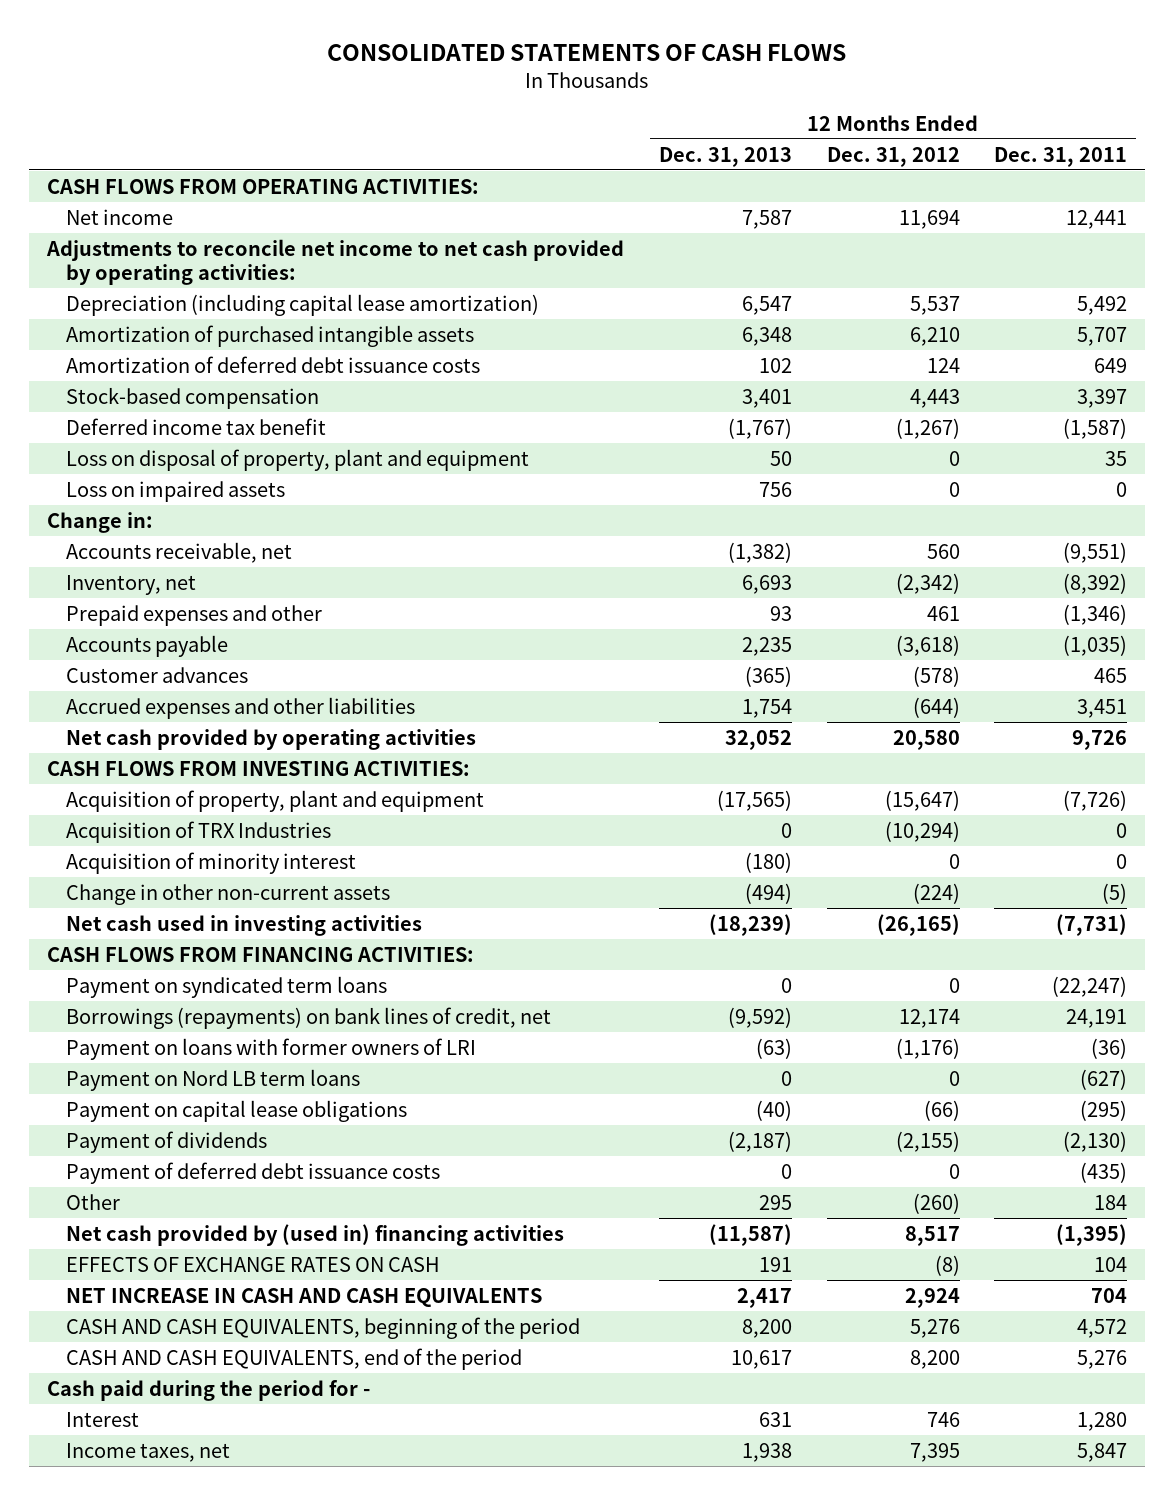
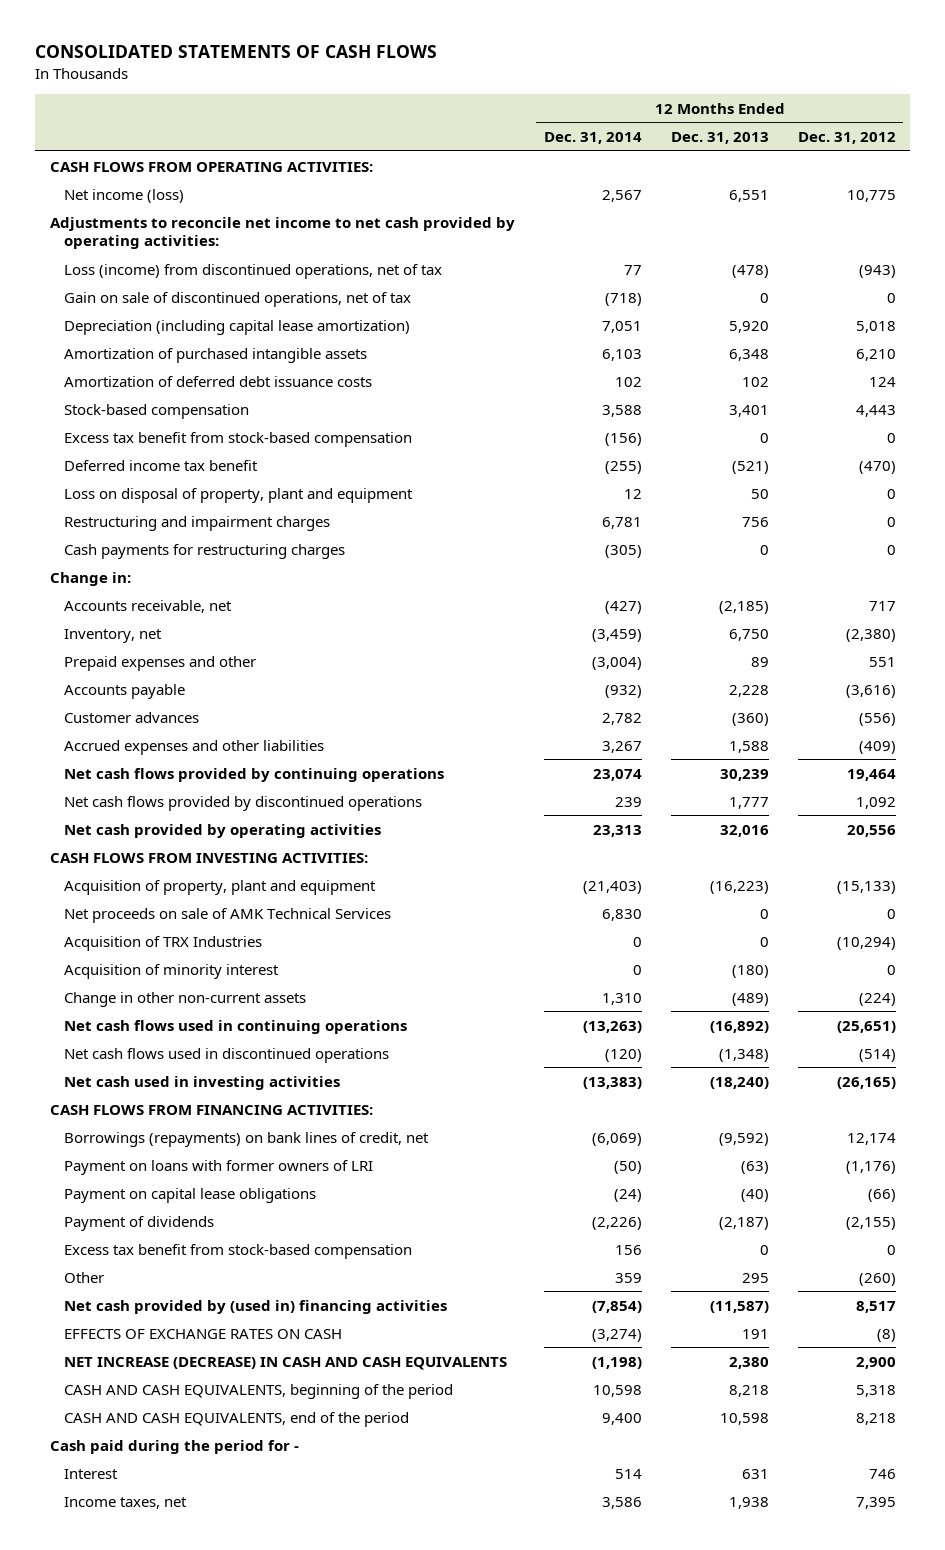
[994,146,1128,167] Dec. 31, 2011 -> none
none -> [543,131,642,144] Dec. 31, 2014
[66,208,174,225] Net income -> [63,188,184,203] Net income (loss)
[741,209,792,229] 7,587 -> [728,189,769,202] 6,551
[898,209,960,229] 11,694 -> [846,189,896,202] 10,775
none -> [63,263,442,279] Loss (income) from discontinued operations, net of tax
none -> [63,291,411,307] Gain on sale of discontinued operations, net of tax
[741,295,792,315] 6,547 -> [728,320,769,333] 5,920
[909,295,960,315] 5,537 -> [855,320,896,333] 5,018
none -> [63,431,412,447] Excess tax benefit from stock-based compensation
[727,417,792,439] (1,767) -> [731,460,769,474] (521)
[895,417,960,439] (1,267) -> [858,460,896,474] (470)
[66,480,286,502] Loss on impaired assets -> [63,515,330,531] Restructuring and impairment charges
none -> [63,543,345,559] Cash payments for restructuring charges
[727,541,792,563] (1,382) -> [718,600,769,614] (2,185)
[926,543,960,559] 560 -> [868,600,896,611] 717
[741,574,792,594] 6,693 -> [728,628,769,641] 6,750
[895,572,960,594] (2,342) -> [845,628,896,642] (2,380)
[769,605,792,621] 93 -> [750,656,769,667] 89
[926,605,960,621] 461 -> [868,656,896,667] 551
[741,636,792,656] 2,235 -> [728,684,769,697] 2,228
[895,634,960,656] (3,618) -> [845,684,896,698] (3,616)
[744,665,792,687] (365) -> [731,712,769,726] (360)
[912,665,960,687] (578) -> [858,712,896,726] (556)
[741,698,792,718] 1,754 -> [728,740,769,753] 1,588
[912,696,960,718] (644) -> [858,740,896,754] (409)
none -> [63,767,444,782] Net cash flows provided by continuing operations
none -> [63,795,422,811] Net cash flows provided by discontinued operations
[724,729,792,750] 32,052 -> [719,824,769,837] 32,016
[892,729,960,750] 20,580 -> [846,824,896,837] 20,556
[716,789,792,811] (17,565) -> [709,880,769,894] (16,223)
[884,789,960,811] (15,647) -> [836,880,896,894] (15,133)
none -> [63,907,391,923] Net proceeds on sale of AMK Technical Services
[744,882,792,904] (494) -> [731,992,769,1006] (489)
none -> [63,1019,407,1034] Net cash flows used in continuing operations
none -> [63,1047,389,1063] Net cash flows used in discontinued operations
[708,913,792,936] (18,239) -> [709,1076,769,1089] (18,240)
[66,975,388,998] Payment on syndicated term loans -> none
[66,1068,361,1091] Payment on Nord LB term loans -> none
[66,1161,441,1184] Payment of deferred debt issuance costs -> none
none -> [63,1243,412,1259] Excess tax benefit from stock-based compensation
[66,1287,543,1307] NET INCREASE IN CASH AND CASH EQUIVALENTS -> [63,1356,507,1370] NET INCREASE (DECREASE) IN CASH AND CASH EQUIVALENTS
[736,1287,792,1308] 2,417 -> [728,1356,769,1369] 2,380
[904,1287,960,1308] 2,924 -> [855,1356,896,1369] 2,900
[741,1318,792,1338] 8,200 -> [728,1384,769,1397] 8,218
[909,1318,960,1338] 5,276 -> [855,1384,896,1397] 5,318
[730,1349,792,1369] 10,617 -> [719,1412,769,1425] 10,598
[909,1349,960,1369] 8,200 -> [855,1412,896,1425] 8,218

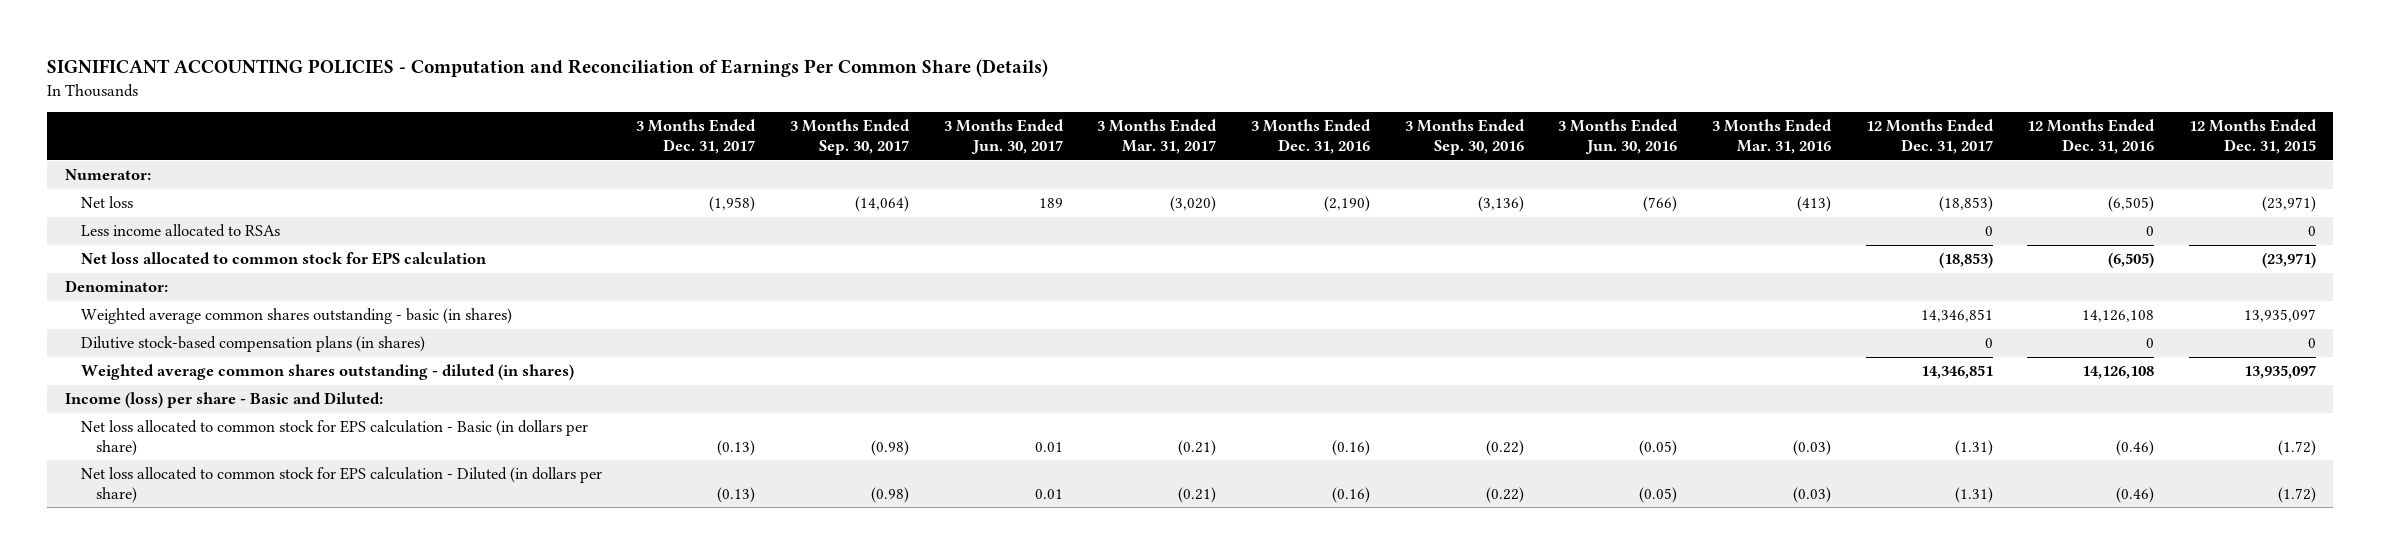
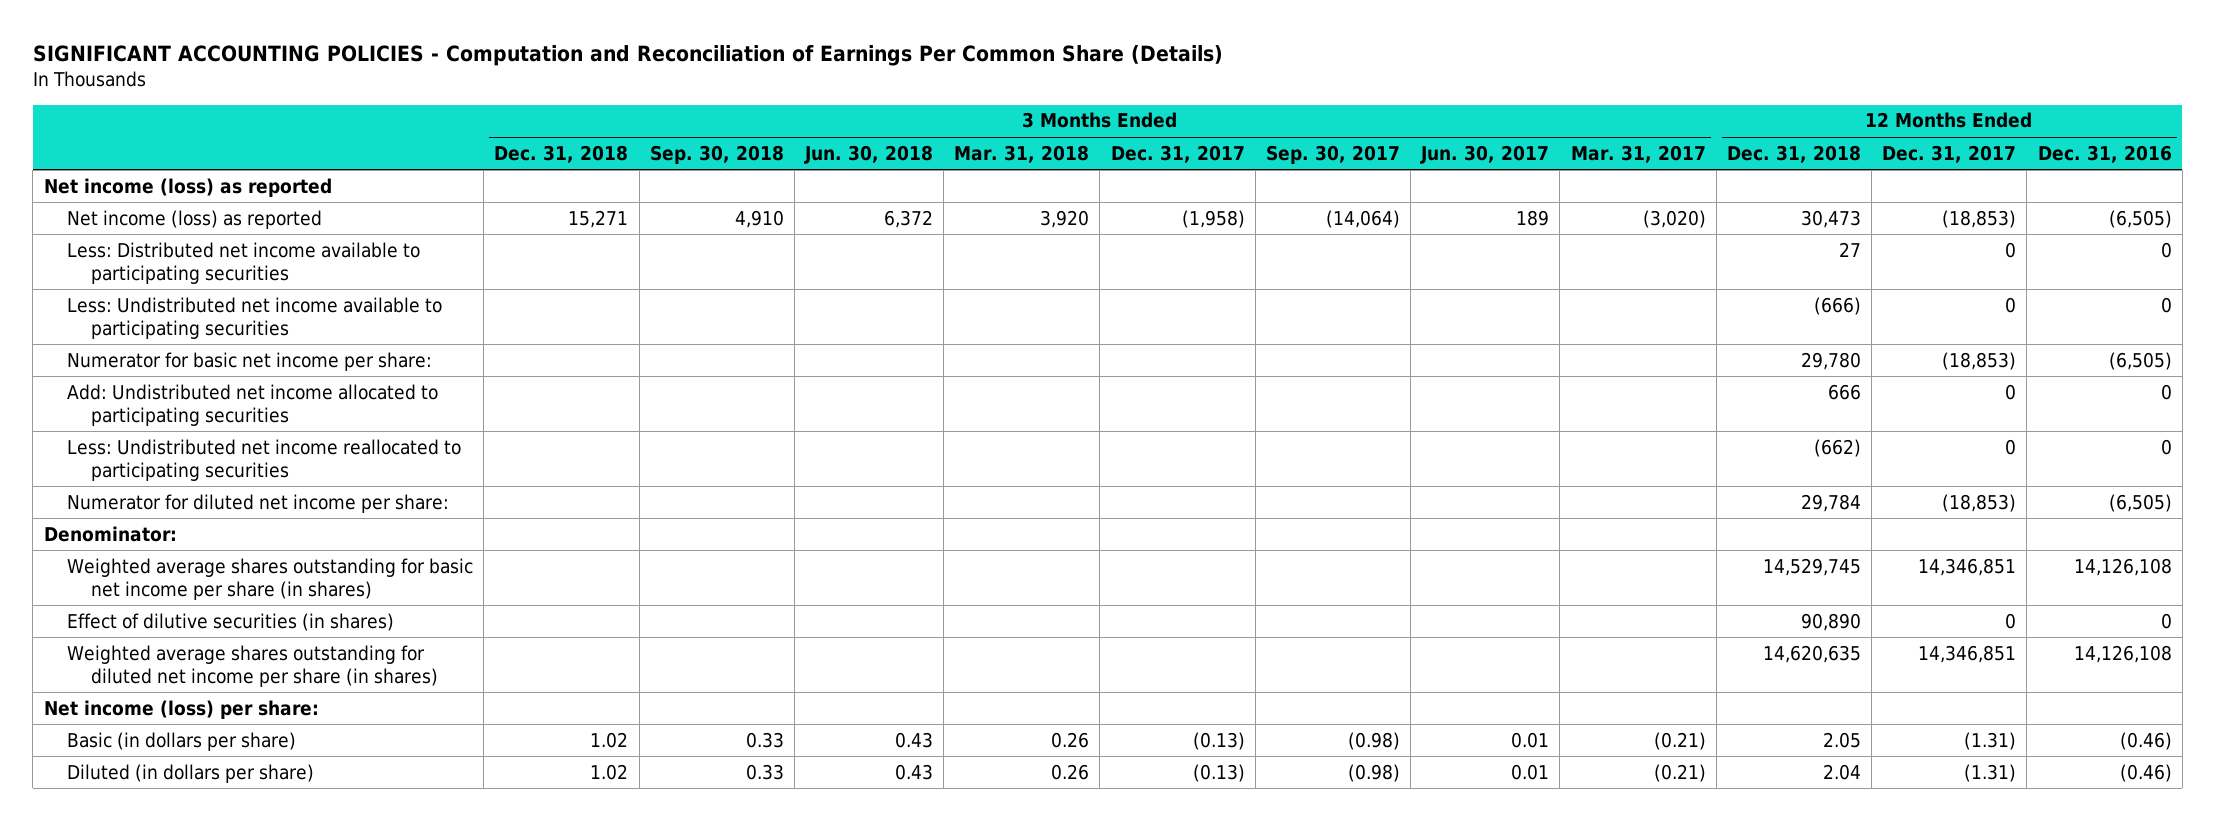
[1251,119,1372,155] 3 Months Ended Dec. 31, 2016 -> none
[1404,119,1525,156] 3 Months Ended Sep. 30, 2016 -> none
[1558,119,1679,155] 3 Months Ended Jun. 30, 2016 -> none
[1712,119,1833,155] 3 Months Ended Mar. 31, 2016 -> none
[2189,119,2318,155] 12 Months Ended Dec. 31, 2015 -> none
none -> [494,144,629,163] Dec. 31, 2018
none -> [649,144,784,164] Sep. 30, 2018
none -> [803,144,933,164] Jun. 30, 2018
none -> [954,144,1090,163] Mar. 31, 2018
none -> [1726,144,1861,163] Dec. 31, 2018
[80,224,280,238] Less income allocated to RSAs -> none
[64,169,151,181] Numerator: -> [43,177,332,197] Net income (loss) as reported
[80,196,133,209] Net loss -> [67,209,323,229] Net income (loss) as reported
none -> [67,241,421,284] Less: Distributed net income available to participating securities
none -> [67,296,443,339] Less: Undistributed net income available to participating securities
[80,252,487,266] Net loss allocated to common stock for EPS calculation -> [67,351,433,371] Numerator for basic net income per share:
none -> [67,383,439,426] Add: Undistributed net income allocated to participating securities
none -> [67,438,462,481] Less: Undistributed net income reallocated to participating securities
none -> [67,493,450,513] Numerator for diluted net income per share:
[80,308,512,325] Weighted average common shares outstanding - basic (in shares) -> [67,557,474,600] Weighted average shares outstanding for basic net income per share (in shares)
[80,336,425,353] Dilutive stock-based compensation plans (in shares) -> [67,612,395,631] Effect of dilutive securities (in shares)
[80,364,574,381] Weighted average common shares outstanding - diluted (in shares) -> [67,644,438,687] Weighted average shares outstanding for diluted net income per share (in shares)
[64,392,383,409] Income (loss) per share - Basic and Diluted: -> [43,699,319,719] Net income (loss) per share:
[80,420,588,456] Net loss allocated to common stock for EPS calculation - Basic (in dollars per share) -> [67,731,297,751] Basic (in dollars per share)
[80,467,602,503] Net loss allocated to common stock for EPS calculation - Diluted (in dollars per share) -> [67,763,315,783] Diluted (in dollars per share)

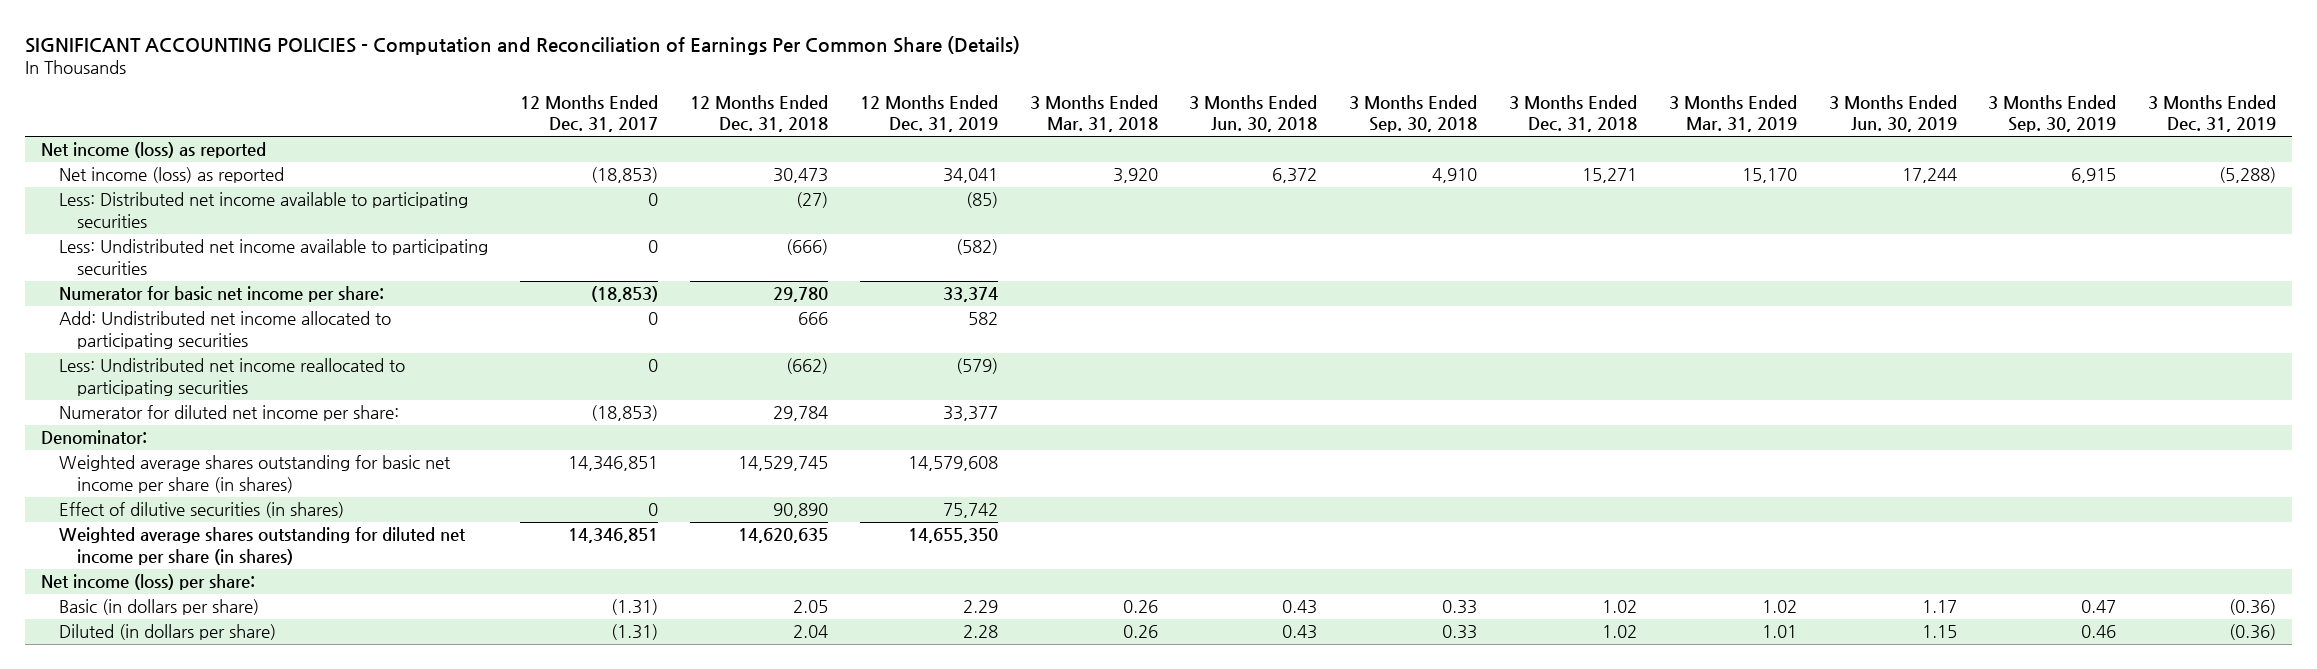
[1110,144,1245,163] Dec. 31, 2017 -> none
[1265,144,1400,164] Sep. 30, 2017 -> none
[1420,144,1550,164] Jun. 30, 2017 -> none
[1570,144,1706,163] Mar. 31, 2017 -> none
[2037,144,2172,163] Dec. 31, 2016 -> none
none -> [859,95,998,133] 12 Months Ended Dec. 31, 2019
none -> [1668,95,1797,133] 3 Months Ended Mar. 31, 2019
none -> [1828,95,1957,133] 3 Months Ended Jun. 30, 2019
none -> [1988,95,2117,133] 3 Months Ended Sep. 30, 2019
none -> [2148,95,2277,133] 3 Months Ended Dec. 31, 2019
[1838,241,1861,257] 27 -> [795,192,828,209] (27)

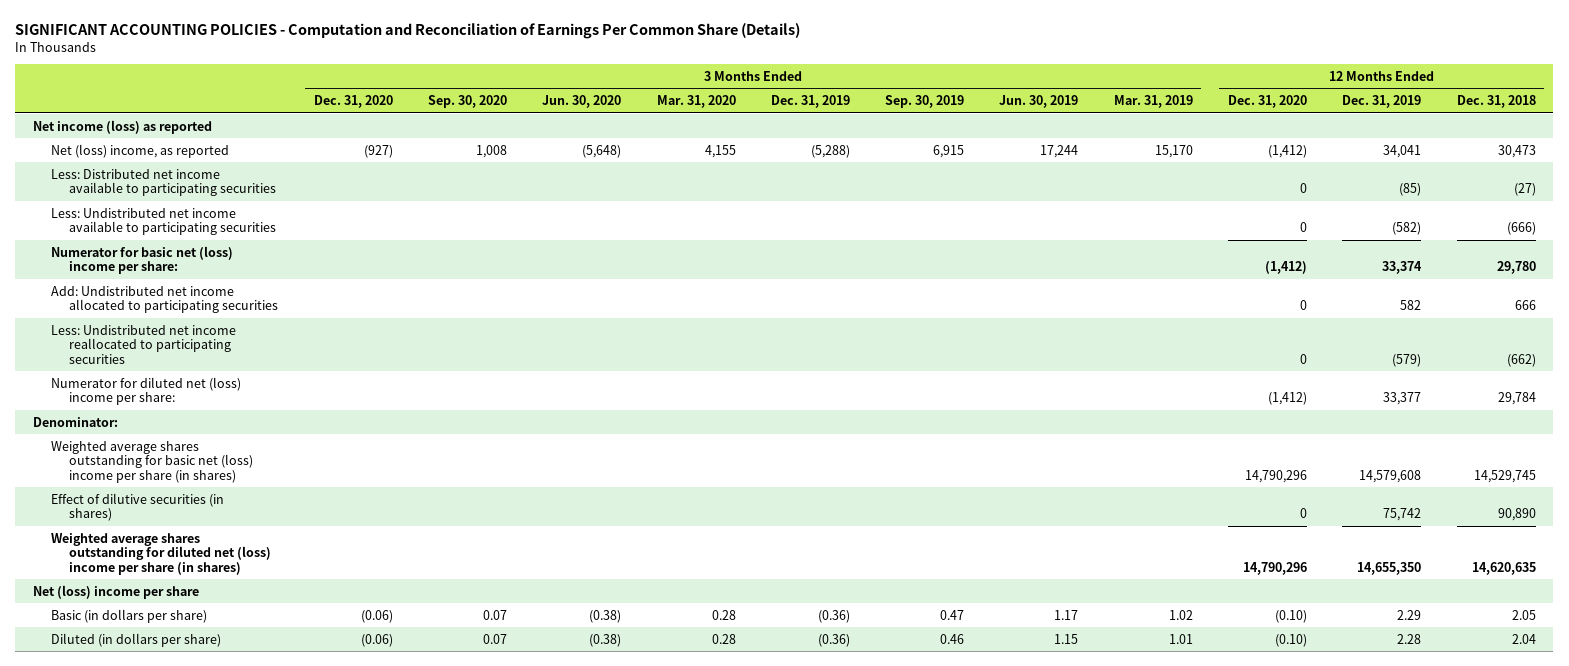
[520,95,659,133] 12 Months Ended Dec. 31, 2017 -> none
[1029,95,1158,133] 3 Months Ended Mar. 31, 2018 -> none
[1189,95,1318,133] 3 Months Ended Jun. 30, 2018 -> none
[1349,95,1478,133] 3 Months Ended Sep. 30, 2018 -> none
[1508,95,1637,133] 3 Months Ended Dec. 31, 2018 -> none
none -> [313,95,393,109] Dec. 31, 2020
none -> [427,95,507,109] Sep. 30, 2020
none -> [542,95,622,109] Jun. 30, 2020
none -> [656,95,736,109] Mar. 31, 2020
none -> [1227,95,1307,109] Dec. 31, 2020
[59,167,285,184] Net income (loss) as reported -> [51,143,230,158] Net (loss) income, as reported
[59,286,385,303] Numerator for basic net income per share: -> [51,245,234,275] Numerator for basic net (loss) income per share:
[59,405,400,422] Numerator for diluted net income per share: -> [51,376,242,406] Numerator for diluted net (loss) income per share:
[59,455,452,493] Weighted average shares outstanding for basic net income per share (in shares) -> [51,440,254,483] Weighted average shares outstanding for basic net (loss) income per share (in shares)
[59,527,467,565] Weighted average shares outstanding for diluted net income per share (in shares) -> [51,532,272,575] Weighted average shares outstanding for diluted net (loss) income per share (in shares)
[41,574,256,591] Net income (loss) per share: -> [33,584,200,599] Net (loss) income per share

